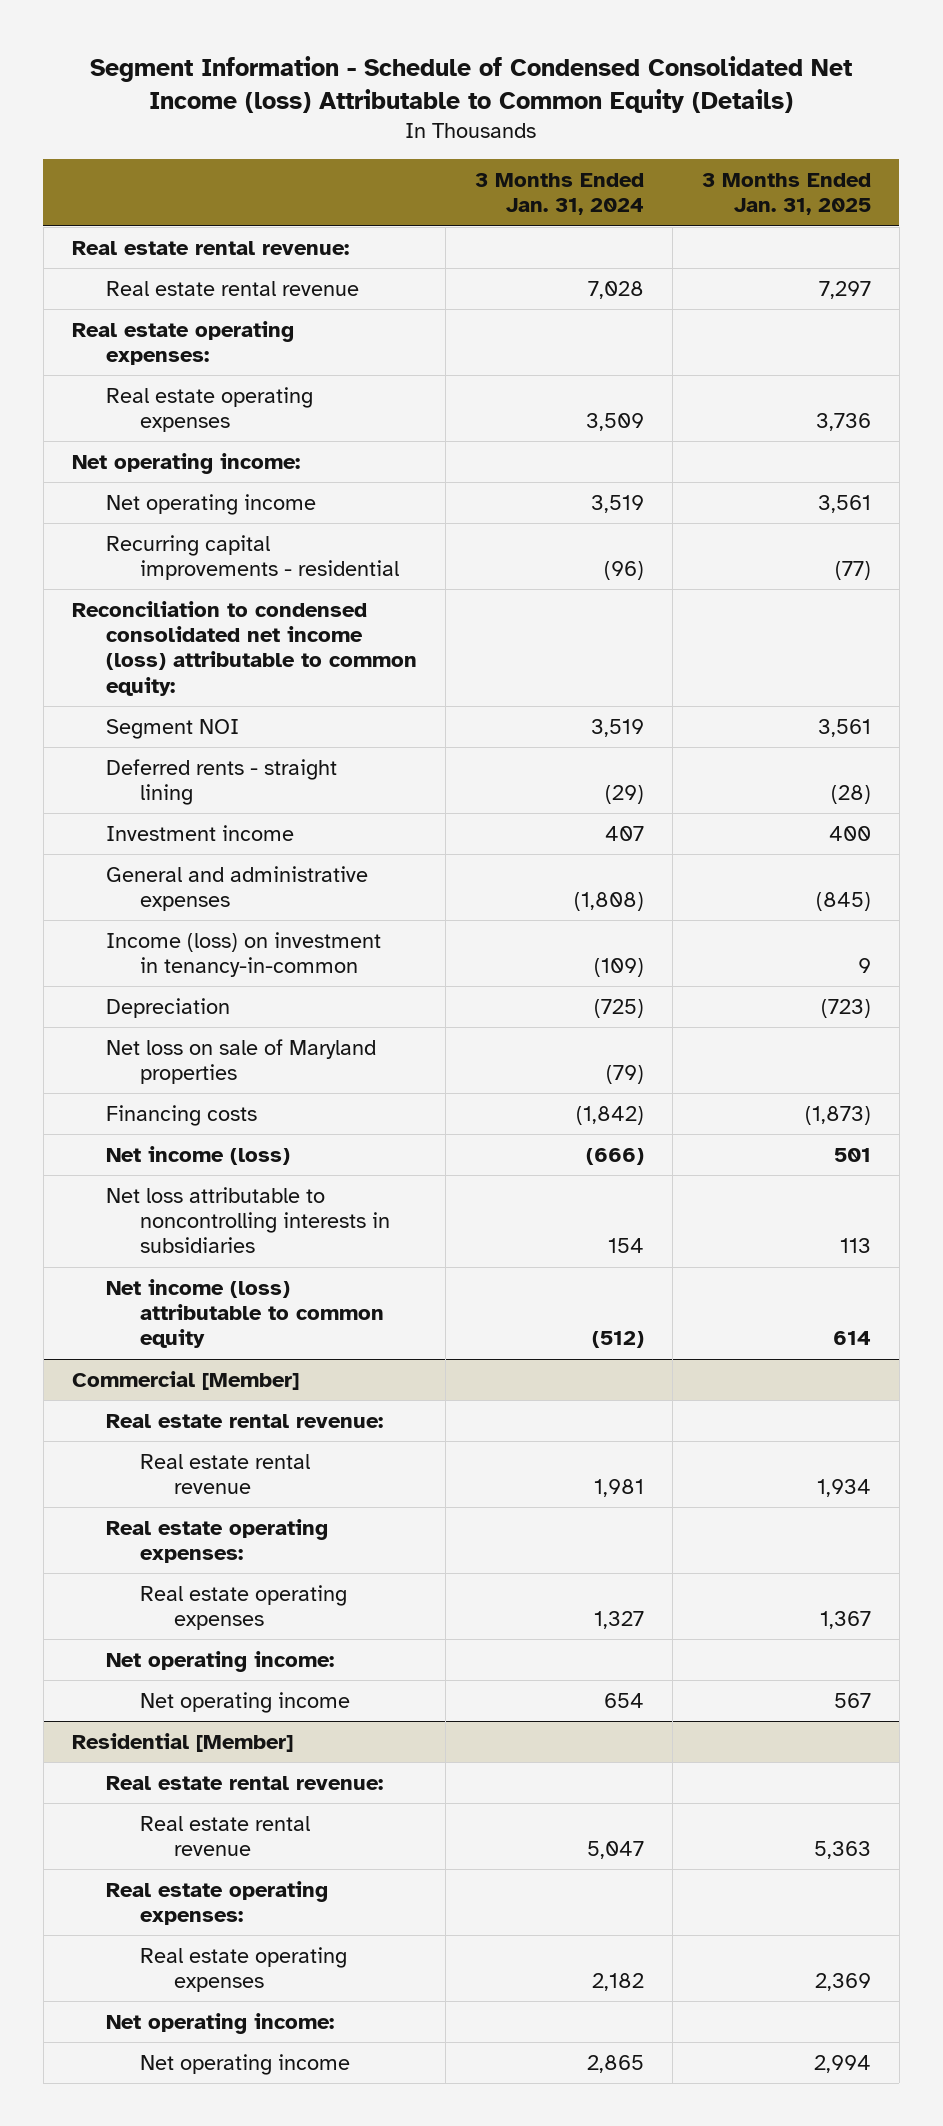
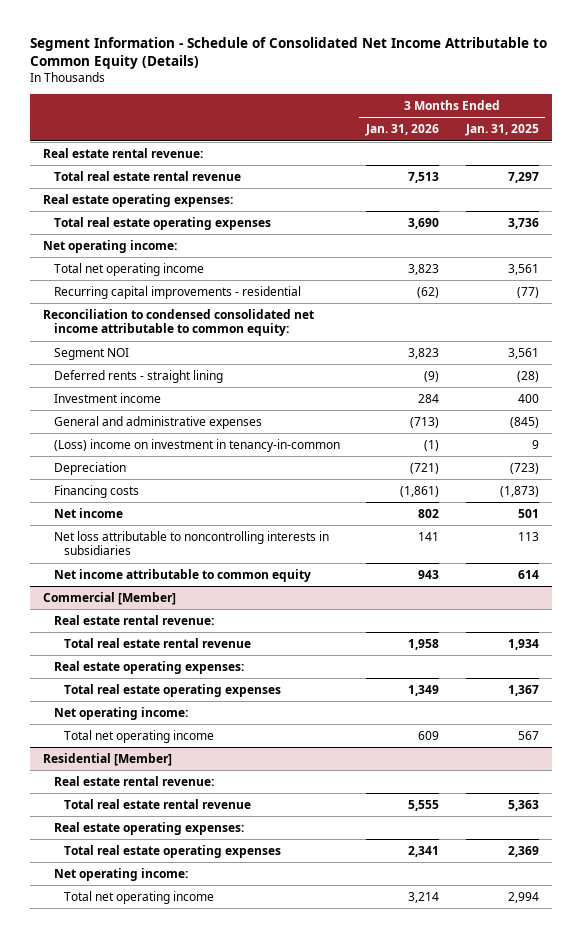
[90,56,853,114] Segment Information - Schedule of Condensed Consolidated Net Income (loss) Attributable to Common Equity (Details) -> [29,37,547,70] Segment Information - Schedule of Consolidated Net Income Attributable to Common Equity (Details)
[474,173,644,216] 3 Months Ended Jan. 31, 2024 -> none
none -> [365,124,440,137] Jan. 31, 2026
[106,280,360,296] Real estate rental revenue -> [53,170,241,181] Total real estate rental revenue
[106,386,314,433] Real estate operating expenses -> [53,216,271,230] Total real estate operating expenses
[106,493,317,515] Net operating income -> [53,262,204,276] Total net operating income
[71,600,418,696] Reconciliation to condensed consolidated net income (loss) attributable to common equity: -> [43,308,315,337] Reconciliation to condensed consolidated net income attributable to common equity:
[106,931,382,978] Income (loss) on investment in tenancy-in-common -> [53,438,340,452] (Loss) income on investment in tenancy-in-common
[106,1038,377,1085] Net loss on sale of Maryland properties -> none
[106,1145,291,1165] Net income (loss) -> [53,507,123,518] Net income
[106,1278,385,1349] Net income (loss) attributable to common equity -> [53,568,311,582] Net income attributable to common equity
[140,1453,311,1495] Real estate rental revenue -> [64,637,252,648] Total real estate rental revenue
[140,1584,348,1631] Real estate operating expenses -> [64,683,282,697] Total real estate operating expenses
[140,1691,351,1713] Net operating income -> [64,729,215,743] Total net operating income
[140,1815,311,1857] Real estate rental revenue -> [64,798,252,809] Total real estate rental revenue
[140,1946,348,1993] Real estate operating expenses -> [64,844,282,858] Total real estate operating expenses
[140,2053,351,2075] Net operating income -> [64,890,215,904] Total net operating income

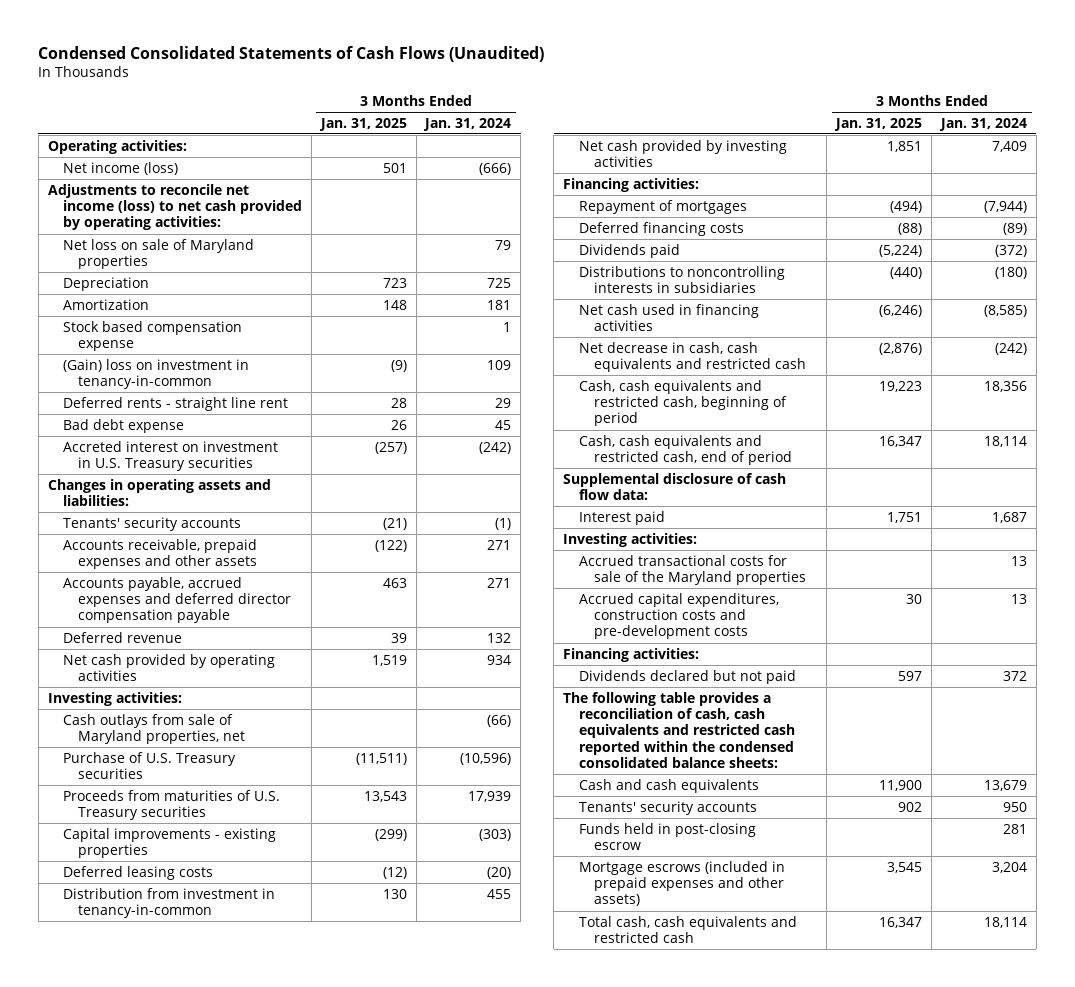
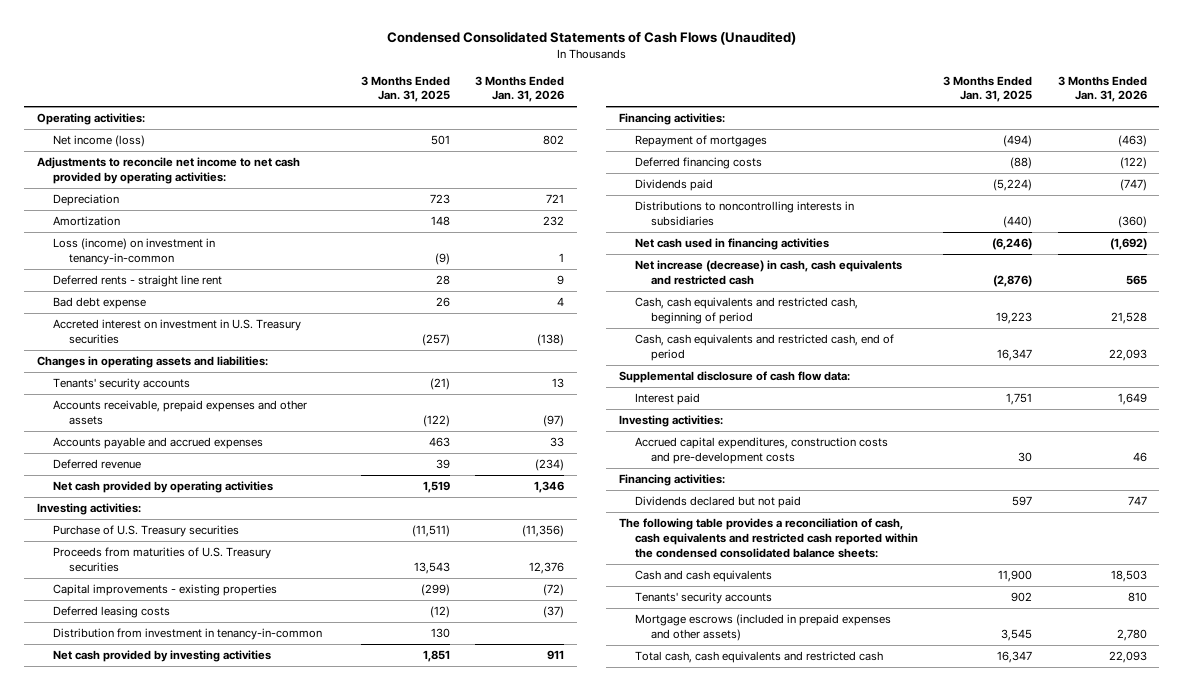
[423,117,512,131] Jan. 31, 2024 -> none
none -> [475,75,565,103] 3 Months Ended Jan. 31, 2026
[62,238,254,270] Net loss on sale of Maryland properties -> none
[47,183,302,231] Adjustments to reconcile net income (loss) to net cash provided by operating activities: -> [36,157,300,184] Adjustments to reconcile net income to net cash provided by operating activities:
[62,320,242,352] Stock based compensation expense -> none
[62,358,249,390] (Gain) loss on investment in tenancy-in-common -> [52,238,215,265] Loss (income) on investment in tenancy-in-common
[62,576,292,624] Accounts payable, accrued expenses and deferred director compensation payable -> [52,437,263,450] Accounts payable and accrued expenses
[62,713,246,745] Cash outlays from sale of Maryland properties, net -> none
[578,341,806,373] Net decrease in cash, cash equivalents and restricted cash -> [634,260,902,285] Net increase (decrease) in cash, cash equivalents and restricted cash
[578,554,806,586] Accrued transactional costs for sale of the Maryland properties -> none
[578,822,756,851] Funds held in post-closing escrow -> none

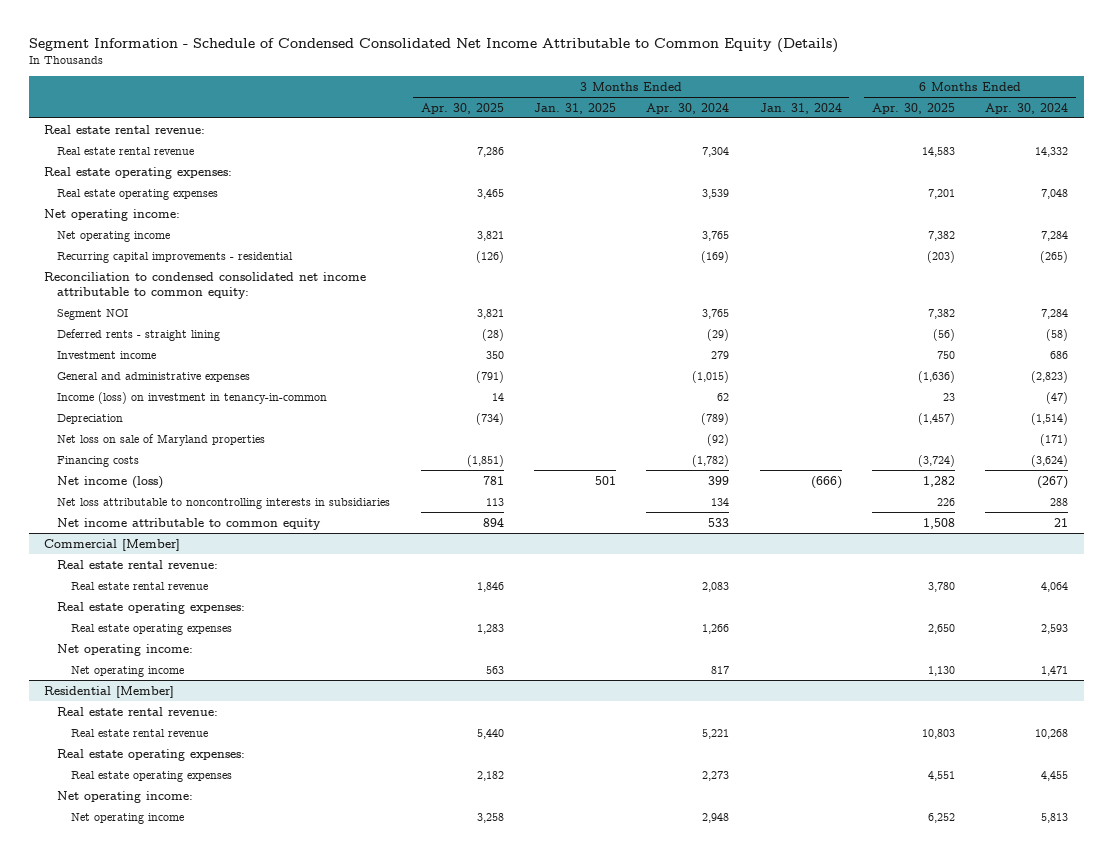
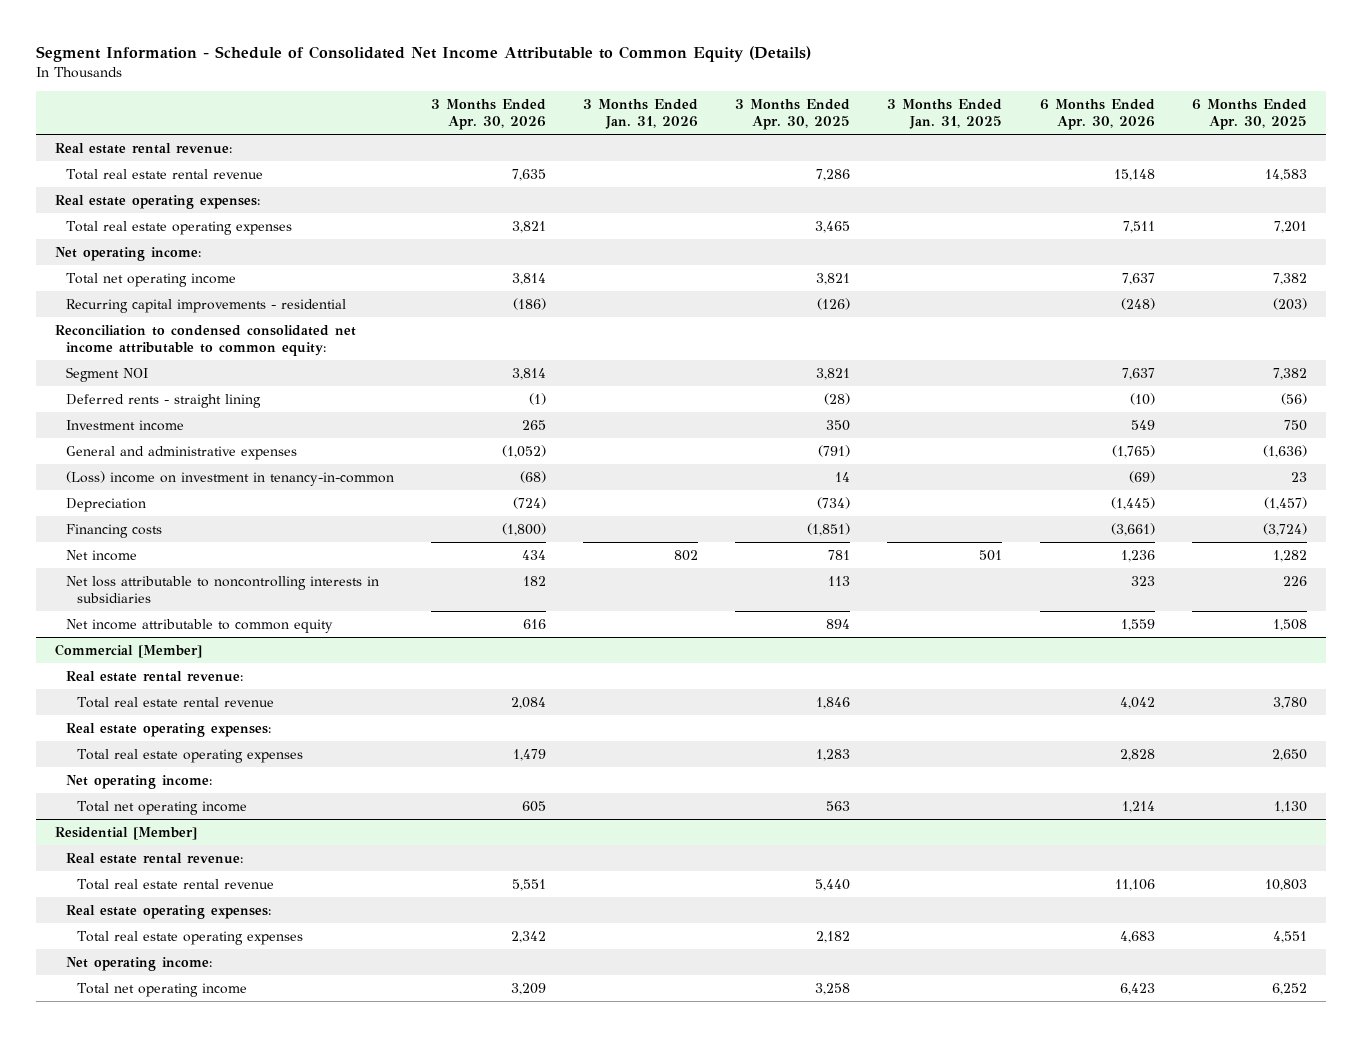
[28,37,838,53] Segment Information - Schedule of Condensed Consolidated Net Income Attributable to Common Equity (Details) -> [35,45,811,62] Segment Information - Schedule of Consolidated Net Income Attributable to Common Equity (Details)
[646,102,730,114] Apr. 30, 2024 -> none
[759,102,842,114] Jan. 31, 2024 -> none
[985,102,1069,114] Apr. 30, 2024 -> none
none -> [430,98,546,131] 3 Months Ended Apr. 30, 2026
none -> [583,98,699,130] 3 Months Ended Jan. 31, 2026
none -> [1039,98,1155,131] 6 Months Ended Apr. 30, 2026
[57,146,195,155] Real estate rental revenue -> [65,168,263,180] Total real estate rental revenue
[57,188,219,200] Real estate operating expenses -> [65,220,292,235] Total real estate operating expenses
[57,230,171,242] Net operating income -> [65,272,236,287] Total net operating income
[57,391,328,404] Income (loss) on investment in tenancy-in-common -> [65,470,394,486] (Loss) income on investment in tenancy-in-common
[57,433,266,446] Net loss on sale of Maryland properties -> none
[57,475,164,489] Net income (loss) -> [65,549,137,561] Net income
[70,581,208,590] Real estate rental revenue -> [76,696,274,708] Total real estate rental revenue
[70,623,232,635] Real estate operating expenses -> [76,748,303,763] Total real estate operating expenses
[70,665,184,677] Net operating income -> [76,800,247,815] Total net operating income
[70,728,208,737] Real estate rental revenue -> [76,878,274,890] Total real estate rental revenue
[70,770,232,782] Real estate operating expenses -> [76,930,303,945] Total real estate operating expenses
[70,812,184,824] Net operating income -> [76,982,247,997] Total net operating income

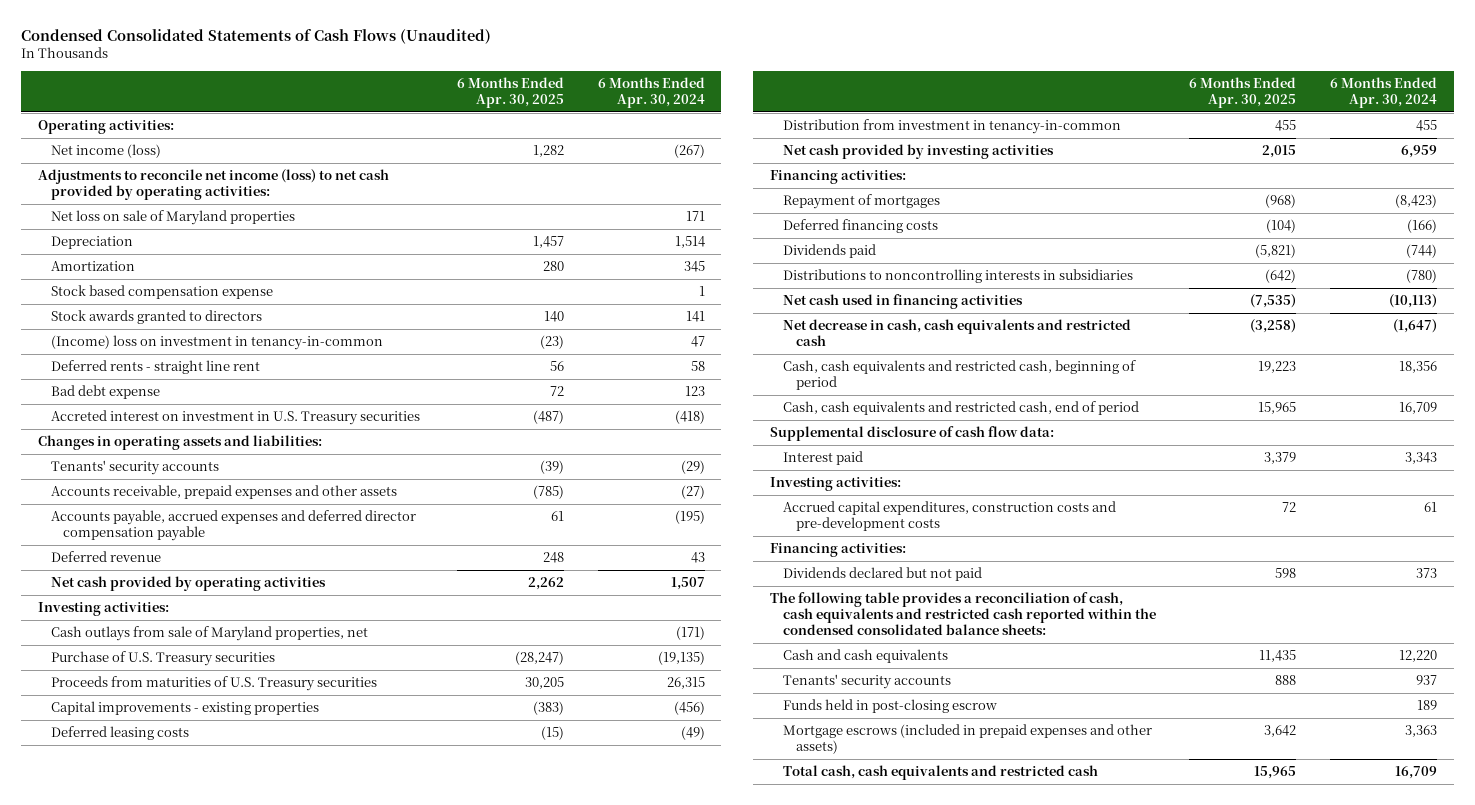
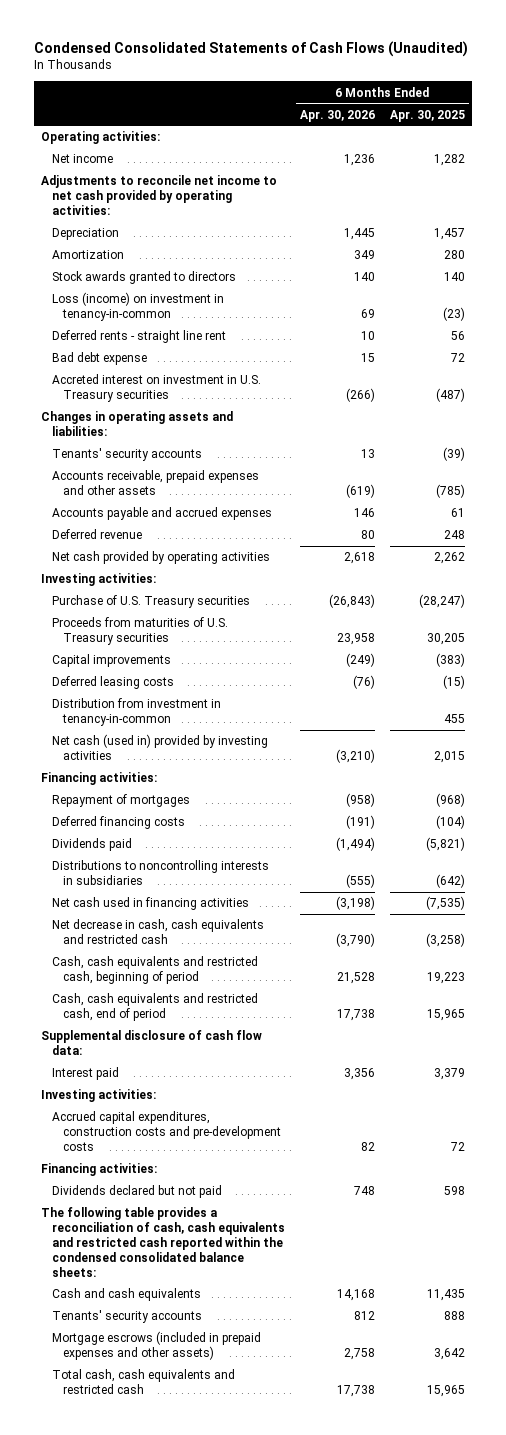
[597,77,705,109] 6 Months Ended Apr. 30, 2024 -> none
none -> [299,109,375,122] Apr. 30, 2026
[50,210,295,226] Net loss on sale of Maryland properties -> none
[50,144,161,159] Net income (loss) -> [51,154,113,164] Net income
[37,169,389,201] Adjustments to reconcile net income (loss) to net cash provided by operating activities: -> [41,175,278,215] Adjustments to reconcile net income to net cash provided by operating activities:
[50,285,273,300] Stock based compensation expense -> none
[50,335,383,351] (Income) loss on investment in tenancy-in-common -> [51,292,224,322] Loss (income) on investment in tenancy-in-common
[50,510,416,542] Accounts payable, accrued expenses and deferred director compensation payable -> [51,507,272,521] Accounts payable and accrued expenses
[50,626,368,642] Cash outlays from sale of Maryland properties, net -> none
[50,701,319,716] Capital improvements - existing properties -> [51,654,171,668] Capital improvements
[782,144,1054,160] Net cash provided by investing activities -> [51,734,268,761] Net cash (used in) provided by investing activities
[782,699,997,714] Funds held in post-closing escrow -> none

